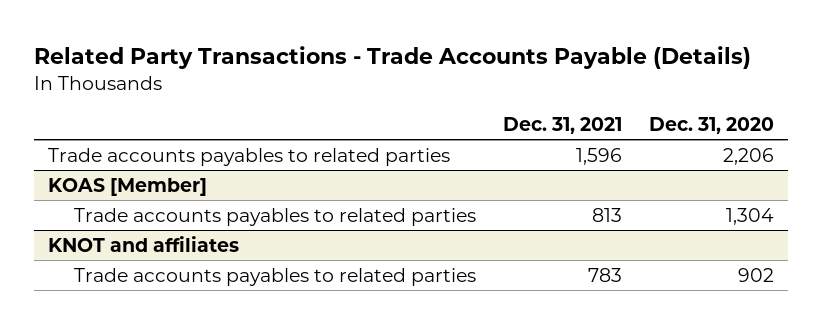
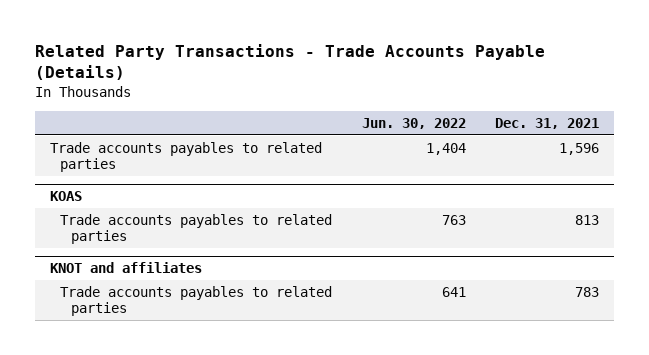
[649,116,775,134] Dec. 31, 2020 -> none
none -> [361,118,466,130] Jun. 30, 2022
[47,177,207,196] KOAS [Member] -> [49,190,82,201] KOAS

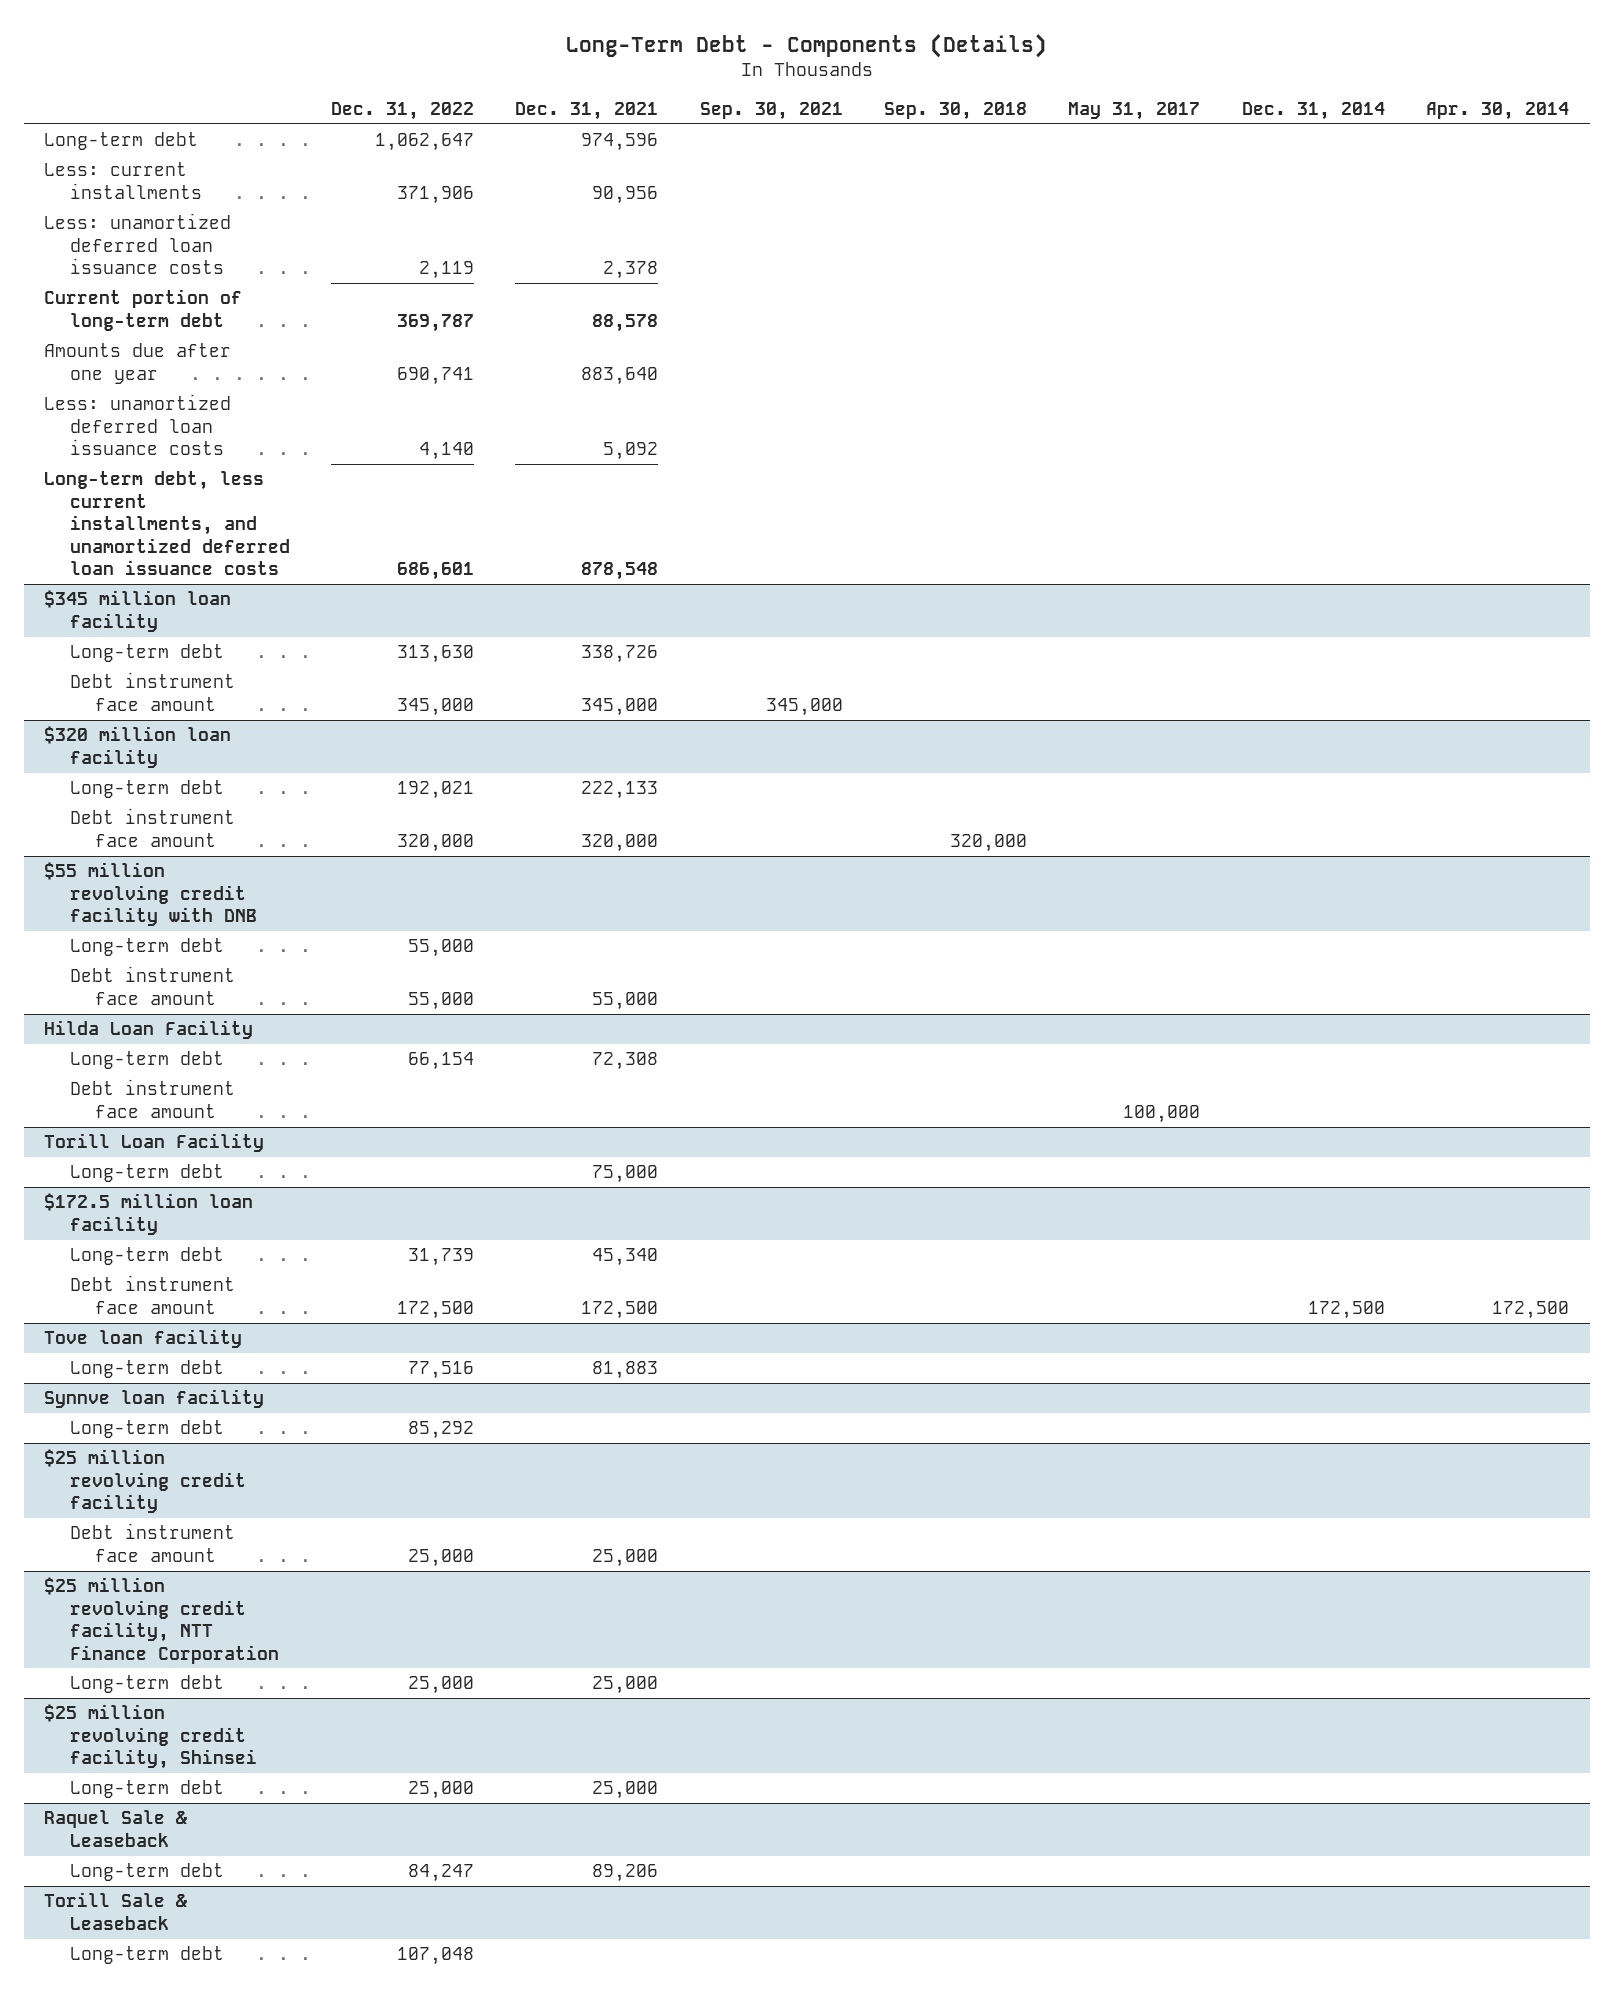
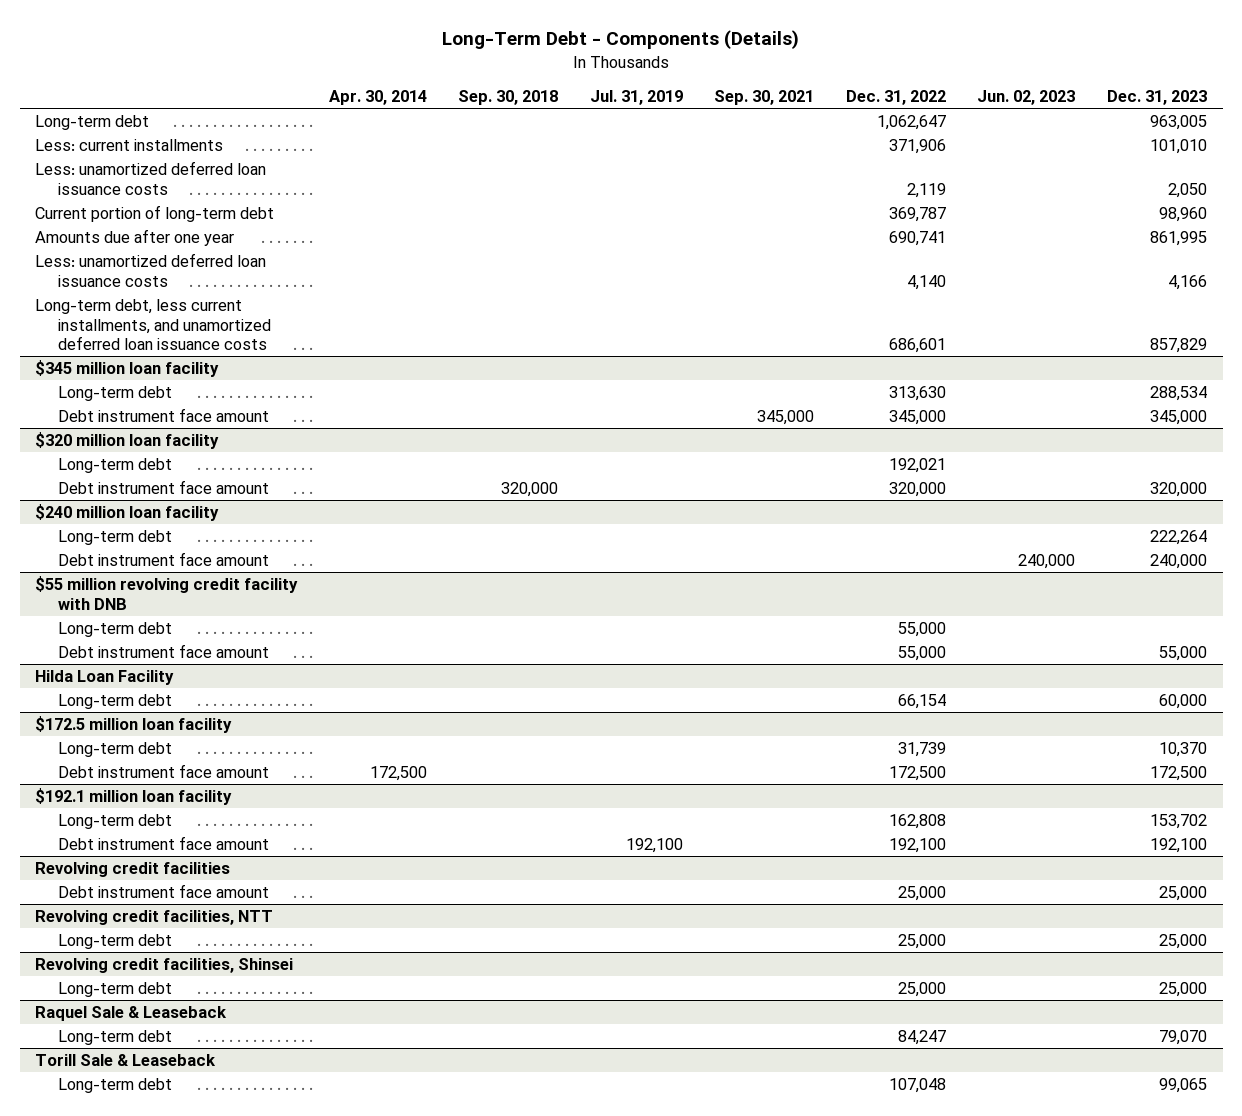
[515,102,659,121] Dec. 31, 2021 -> none
[1068,102,1201,121] May 31, 2017 -> none
[1241,102,1385,121] Dec. 31, 2014 -> none
none -> [589,89,683,105] Jul. 31, 2019
none -> [977,89,1076,105] Jun. 02, 2023
none -> [1106,89,1207,105] Dec. 31, 2023
none -> [35,503,220,521] $240 million loan facility
none -> [58,529,173,545] Long-term debt
none -> [58,551,270,566] Debt instrument face amount
[69,1079,235,1118] Debt instrument face amount -> none
[44,1133,265,1153] Torill Loan Facility -> none
[69,1164,224,1183] Long-term debt -> none
[44,1329,243,1349] Tove loan facility -> none
[44,1389,265,1409] Synnve loan facility -> none
[69,1420,224,1439] Long-term debt -> none
none -> [35,787,233,805] $192.1 million loan facility
[408,1361,475,1380] 77,516 -> [888,813,946,829] 162,808
none -> [58,835,270,850] Debt instrument face amount
[44,1449,246,1514] $25 million revolving credit facility -> [35,861,231,877] Revolving credit facilities
[44,1577,279,1664] $25 million revolving credit facility, NTT Finance Corporation -> none
none -> [35,909,274,925] Revolving credit facilities, NTT
[44,1704,257,1770] $25 million revolving credit facility, Shinsei -> none
none -> [35,957,294,973] Revolving credit facilities, Shinsei

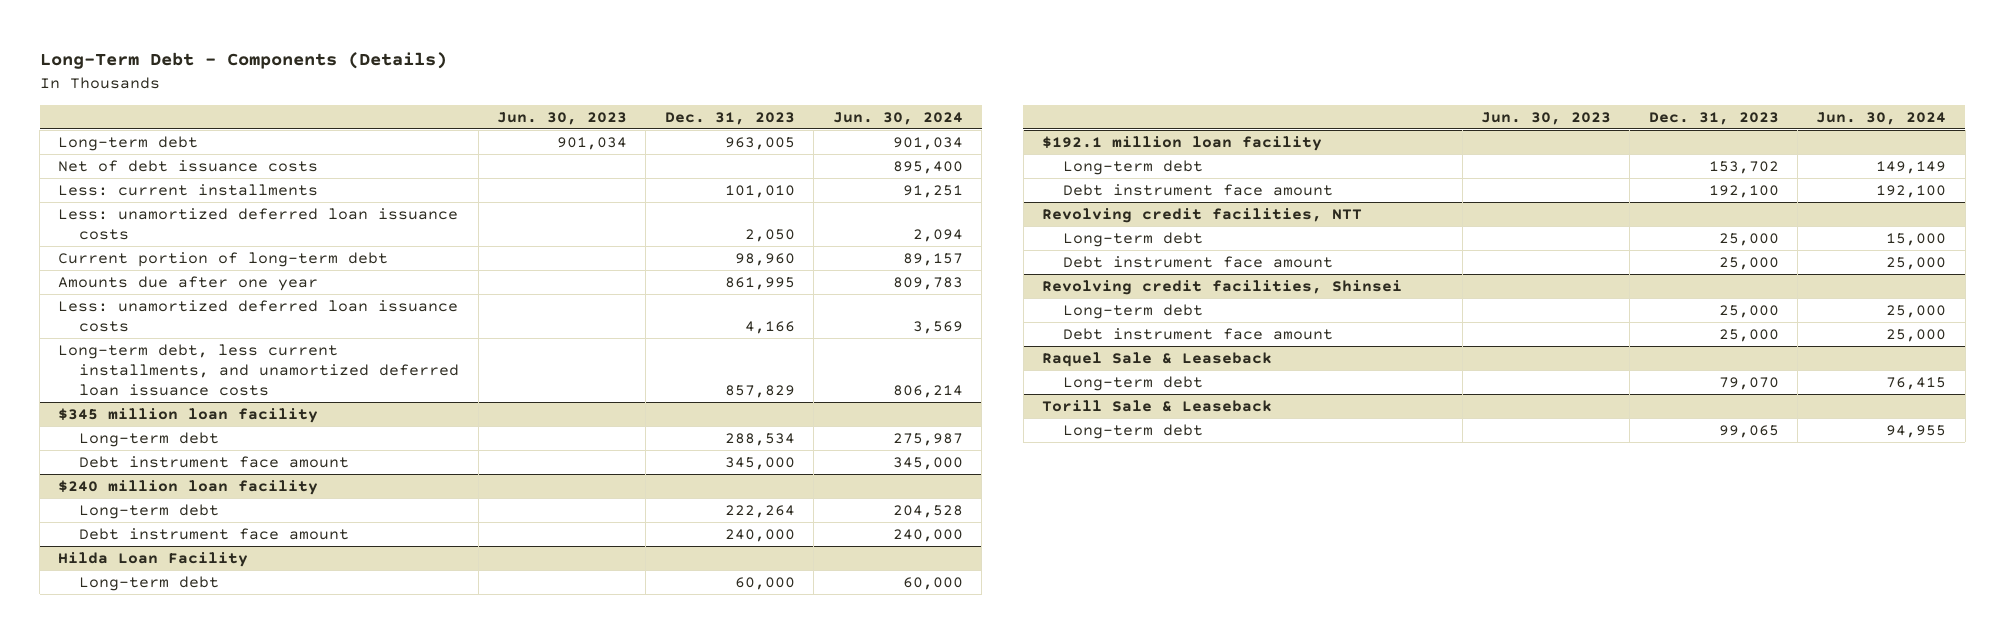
[328,89,427,105] Apr. 30, 2014 -> none
[458,89,559,105] Sep. 30, 2018 -> none
[589,89,683,105] Jul. 31, 2019 -> none
[714,89,815,105] Sep. 30, 2021 -> none
[845,89,946,105] Dec. 31, 2022 -> none
[977,89,1076,105] Jun. 02, 2023 -> none
none -> [497,111,628,125] Jun. 30, 2023
none -> [832,111,963,125] Jun. 30, 2024
none -> [58,160,319,173] Net of debt issuance costs
[35,431,220,449] $320 million loan facility -> none
[58,457,173,473] Long-term debt -> none
[58,479,270,494] Debt instrument face amount -> none
[35,575,299,610] $55 million revolving credit facility with DNB -> none
[58,621,173,637] Long-term debt -> none
[58,643,270,658] Debt instrument face amount -> none
[35,715,233,733] $172.5 million loan facility -> none
[58,741,173,757] Long-term debt -> none
[58,763,270,778] Debt instrument face amount -> none
[35,861,231,877] Revolving credit facilities -> none
[58,883,270,898] Debt instrument face amount -> none
none -> [1063,256,1334,269] Debt instrument face amount
none -> [1063,328,1334,341] Debt instrument face amount

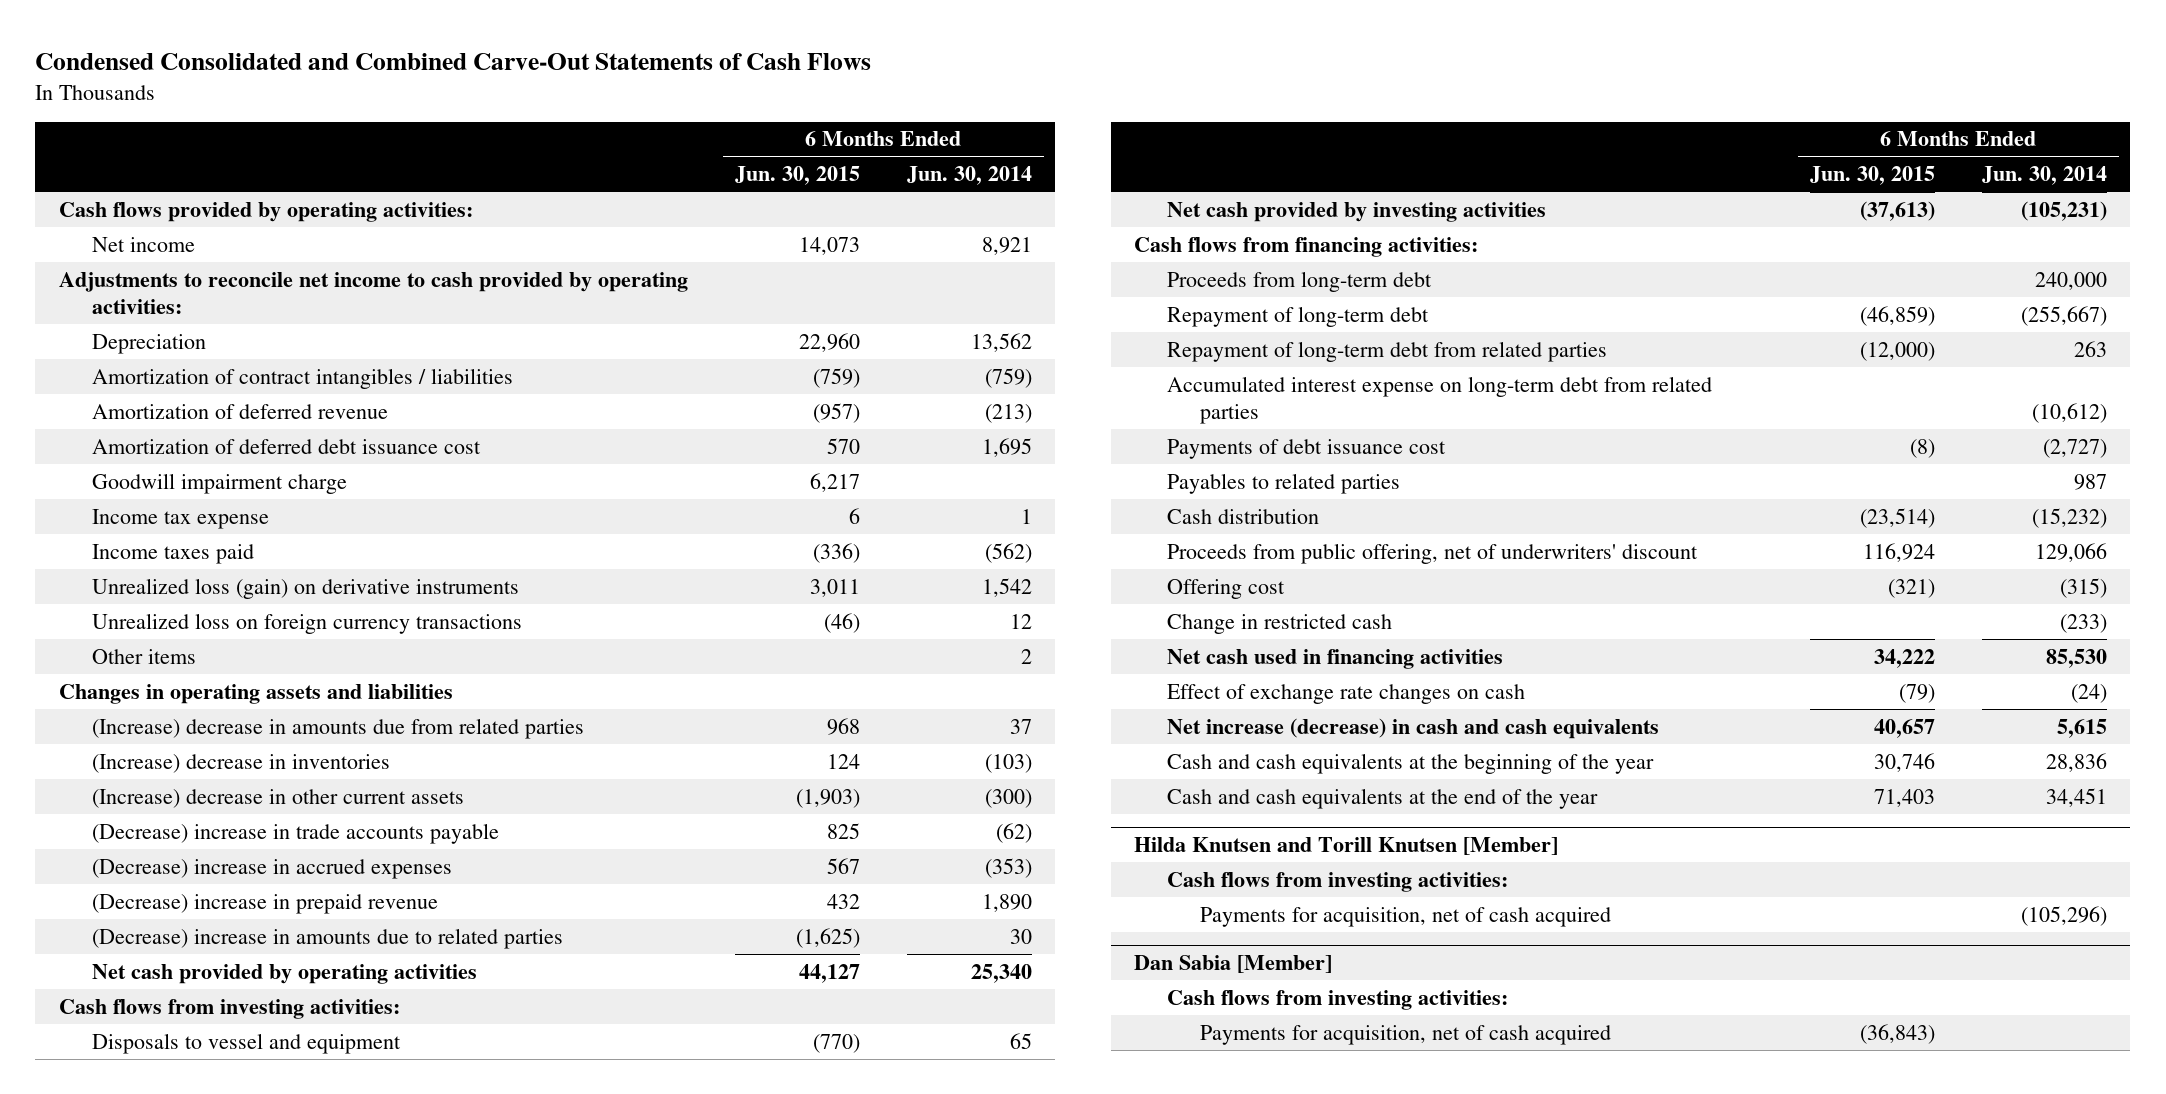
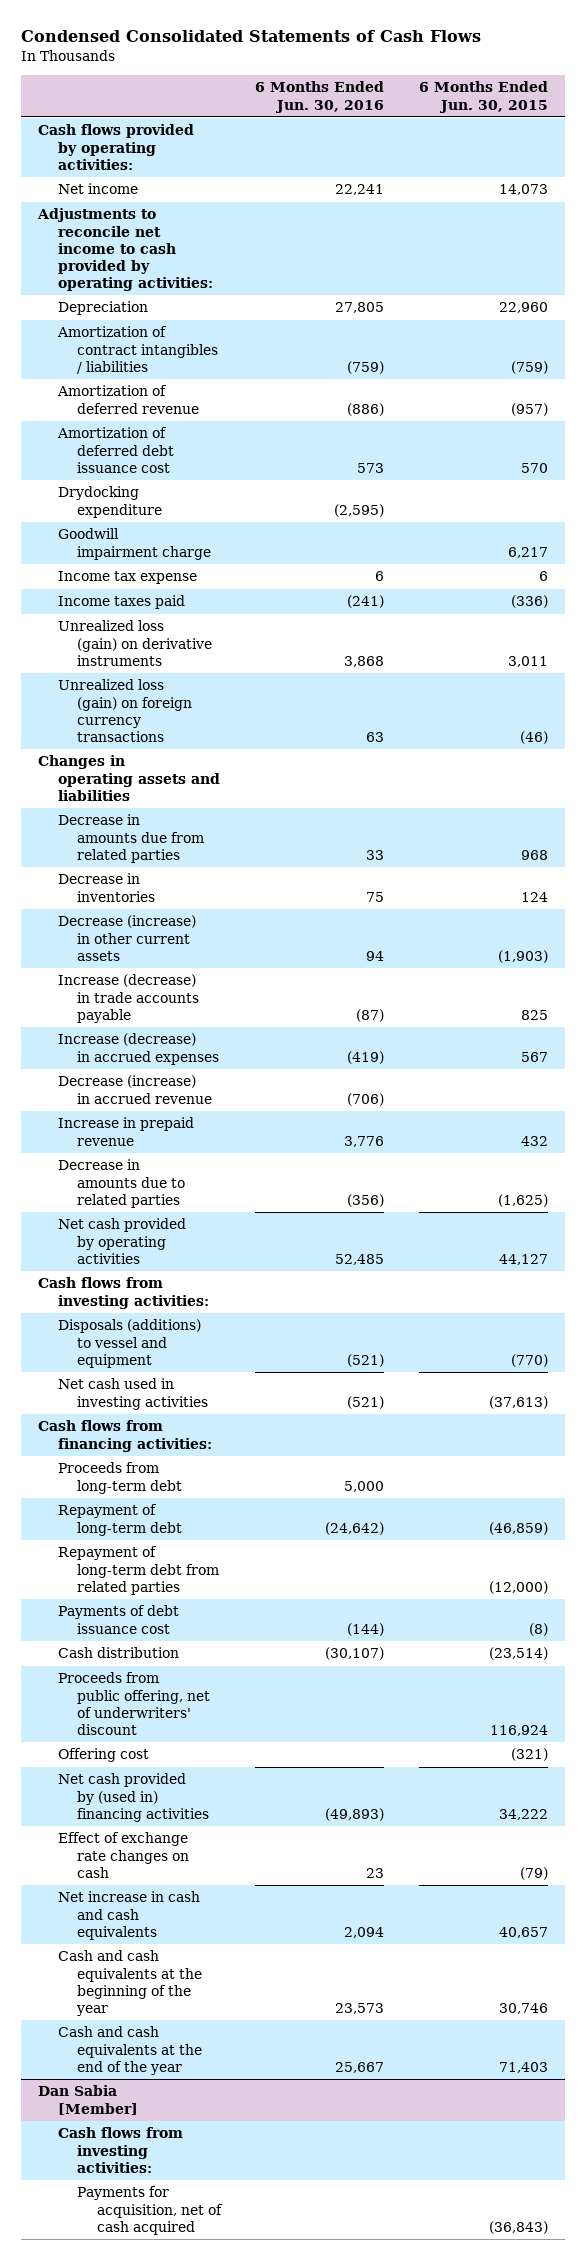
[35,52,872,70] Condensed Consolidated and Combined Carve-Out Statements of Cash Flows -> [20,30,481,43] Condensed Consolidated Statements of Cash Flows
[906,165,1032,185] Jun. 30, 2014 -> none
none -> [255,81,385,113] 6 Months Ended Jun. 30, 2016
none -> [57,486,163,518] Drydocking expenditure
[91,648,196,664] Other items -> none
[91,612,522,634] Unrealized loss on foreign currency transactions -> [57,679,193,742] Unrealized loss (gain) on foreign currency transactions
[91,717,584,739] (Increase) decrease in amounts due from related parties -> [57,814,205,863] Decrease in amounts due from related parties
[91,753,390,773] (Increase) decrease in inventories -> [57,873,156,902] Decrease in inventories
[91,788,464,808] (Increase) decrease in other current assets -> [57,915,196,961] Decrease (increase) in other current assets
[91,822,499,844] (Decrease) increase in trade accounts payable -> [57,974,200,1023] Increase (decrease) in trade accounts payable
[91,858,452,879] (Decrease) increase in accrued expenses -> [57,1033,220,1065] Increase (decrease) in accrued expenses
none -> [57,1075,213,1104] Decrease (increase) in accrued revenue
[91,893,438,914] (Decrease) increase in prepaid revenue -> [57,1117,194,1146] Increase in prepaid revenue
[91,927,563,949] (Decrease) increase in amounts due to related parties -> [57,1159,186,1208] Decrease in amounts due to related parties
[91,1032,401,1054] Disposals to vessel and equipment -> [57,1319,201,1368] Disposals (additions) to vessel and equipment
[1166,201,1546,222] Net cash provided by investing activities -> [57,1378,209,1410] Net cash used in investing activities
[1166,375,1712,425] Accumulated interest expense on long-term debt from related parties -> none
[1166,472,1400,494] Payables to related parties -> none
[1166,613,1392,634] Change in restricted cash -> none
[1166,648,1503,669] Net cash used in financing activities -> [57,1773,210,1822] Net cash provided by (used in) financing activities
[1166,717,1659,739] Net increase (decrease) in cash and cash equivalents -> [57,1891,200,1940] Net increase in cash and cash equivalents
[1134,837,1559,856] Hilda Knutsen and Torill Knutsen [Member] -> none
[1166,871,1508,892] Cash flows from investing activities: -> none
[1199,906,1611,927] Payments for acquisition, net of cash acquired -> none

